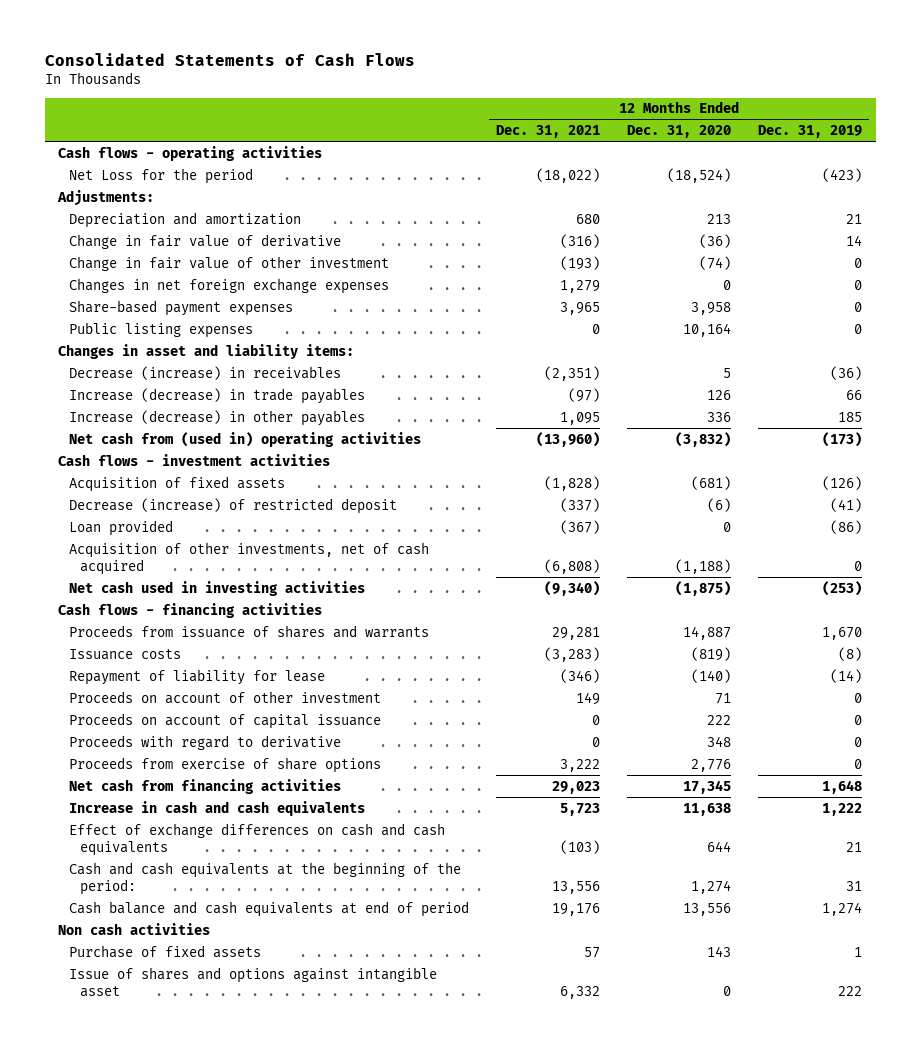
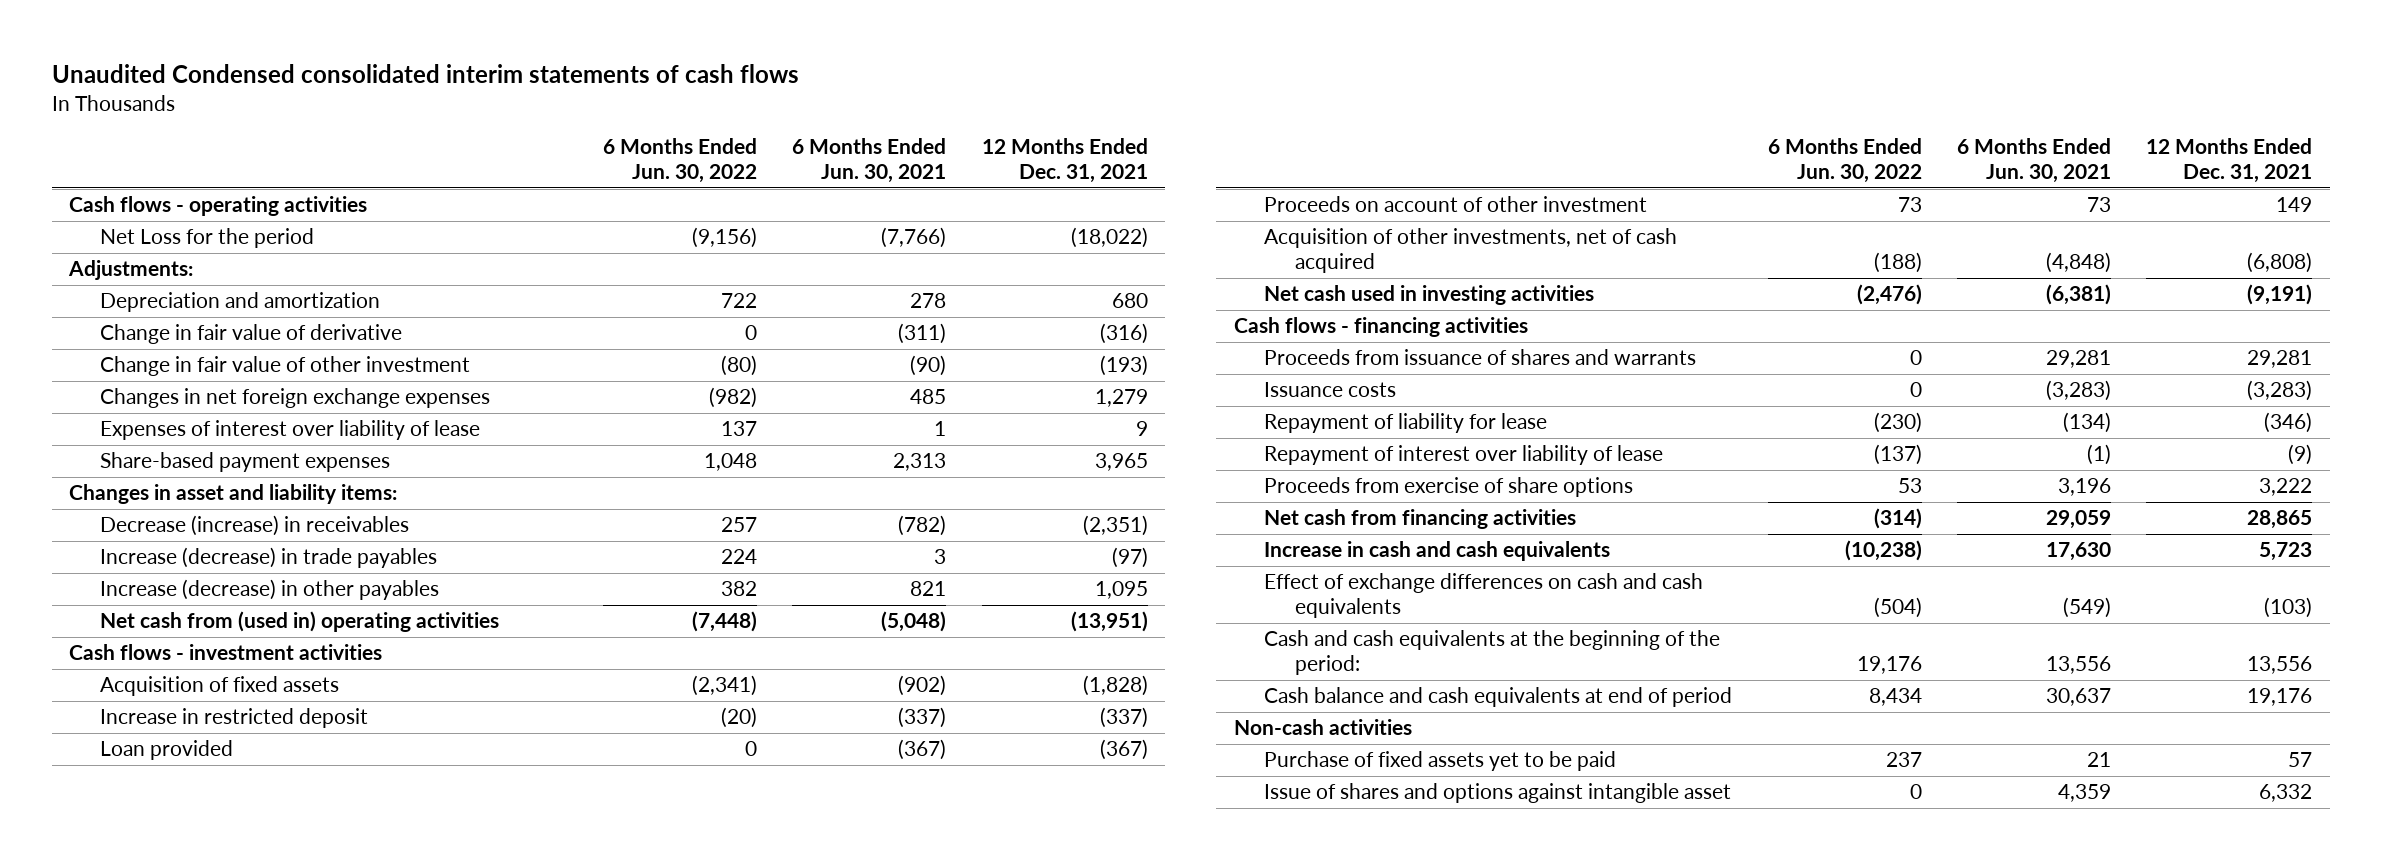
[44,52,415,66] Consolidated Statements of Cash Flows -> [51,64,799,84] Unaudited Condensed consolidated interim statements of cash flows
[627,125,732,139] Dec. 31, 2020 -> none
[758,125,863,139] Dec. 31, 2019 -> none
none -> [603,138,758,184] 6 Months Ended Jun. 30, 2022
none -> [792,138,947,184] 6 Months Ended Jun. 30, 2021
none -> [99,420,480,441] Expenses of interest over liability of lease
[69,321,254,338] Public listing expenses -> none
[536,431,601,447] (13,960) -> [1070,611,1148,633] (13,951)
[69,497,398,514] Decrease (increase) of restricted deposit -> [99,708,368,729] Increase in restricted deposit
[69,690,382,704] Proceeds on account of other investment -> [1264,196,1648,213] Proceeds on account of other investment
[544,580,601,596] (9,340) -> [2247,284,2313,306] (9,191)
[69,712,382,729] Proceeds on account of capital issuance -> none
[69,734,342,750] Proceeds with regard to derivative -> none
none -> [1264,445,1664,466] Repayment of interest over liability of lease
[552,780,601,794] 29,023 -> [2247,510,2313,530] 28,865
[58,922,211,935] Non cash activities -> [1233,719,1412,736] Non-cash activities
[69,944,262,958] Purchase of fixed assets -> [1264,751,1617,772] Purchase of fixed assets yet to be paid

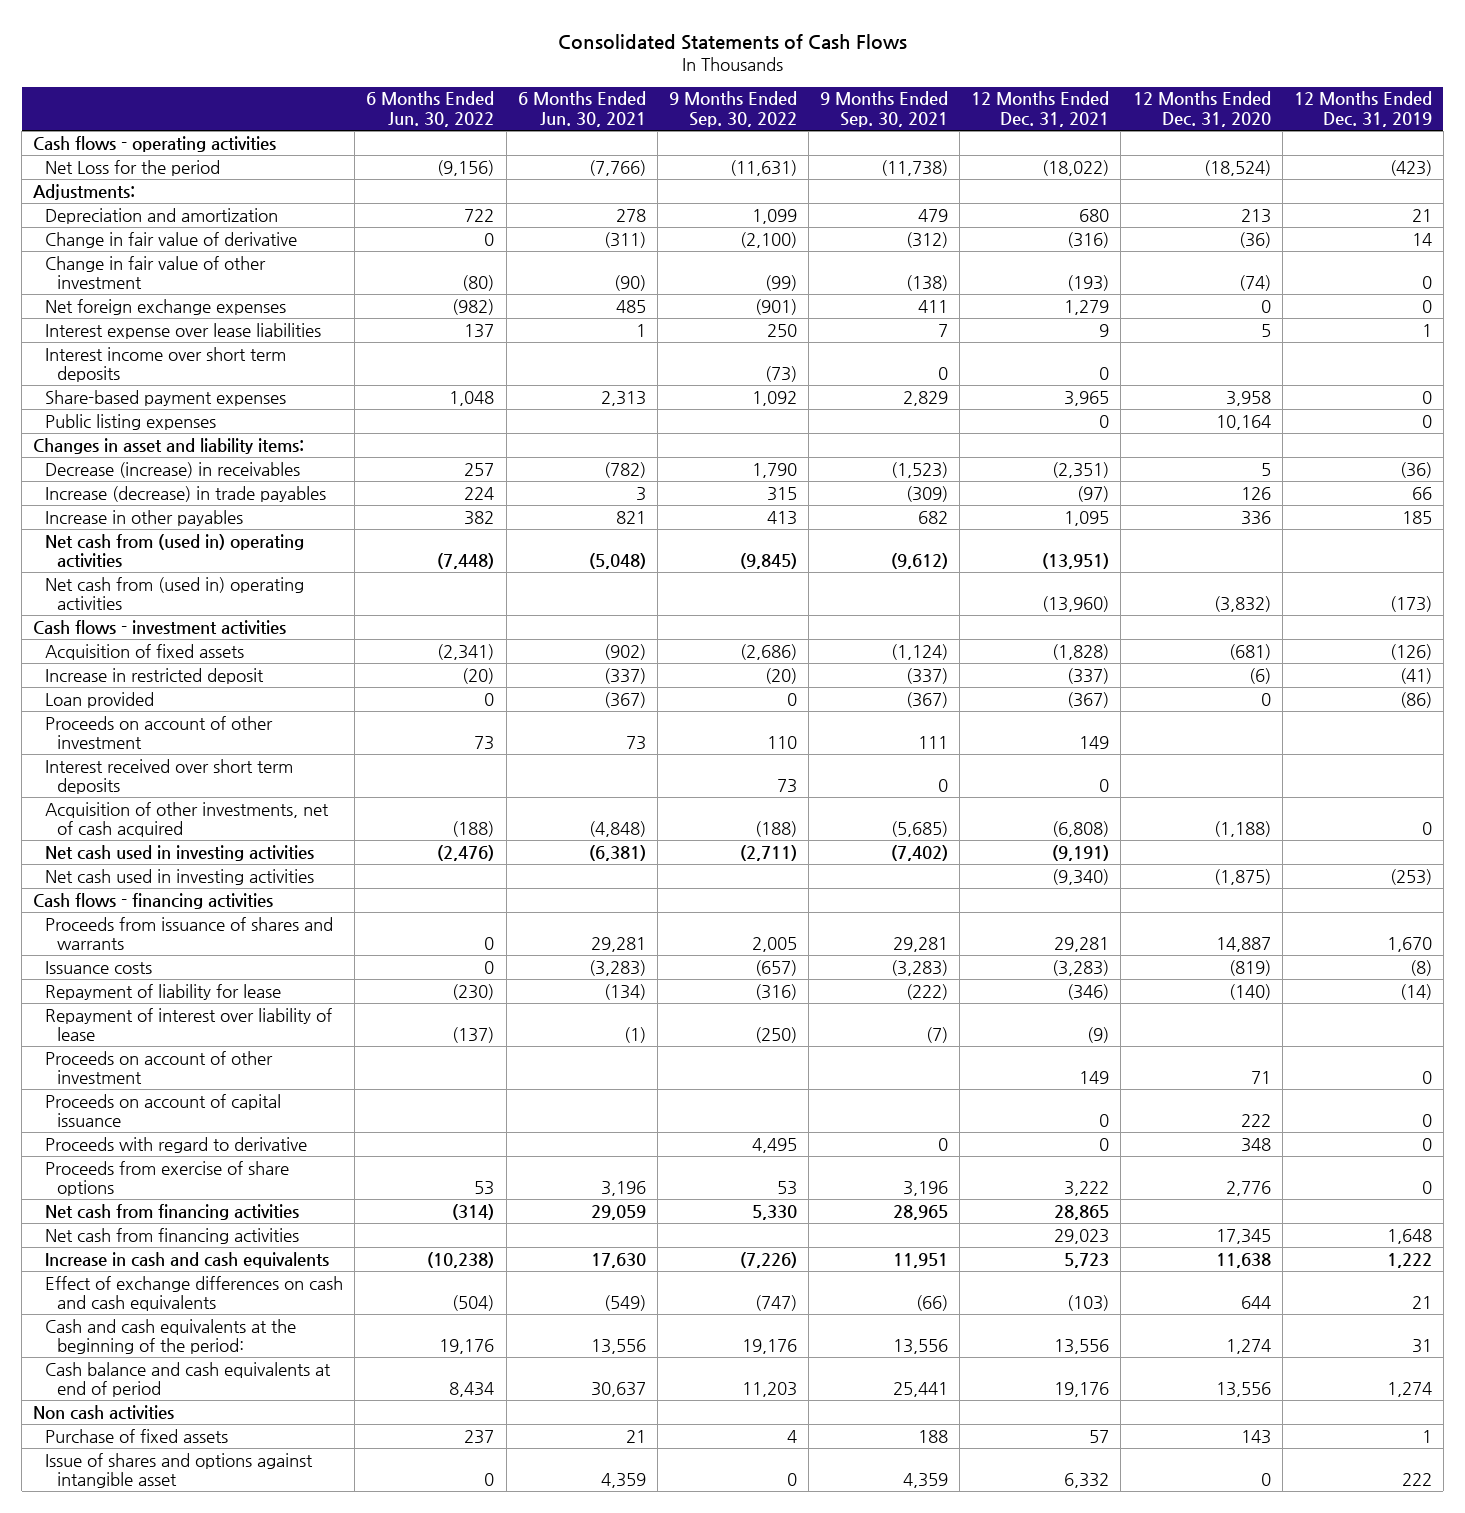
[51,64,799,84] Unaudited Condensed consolidated interim statements of cash flows -> [557,33,907,50] Consolidated Statements of Cash Flows
none -> [668,91,797,128] 9 Months Ended Sep. 30, 2022
none -> [820,91,949,128] 9 Months Ended Sep. 30, 2021
none -> [1132,91,1271,128] 12 Months Ended Dec. 31, 2020
none -> [1293,91,1432,128] 12 Months Ended Dec. 31, 2019
[99,388,490,409] Changes in net foreign exchange expenses -> [45,298,287,315] Net foreign exchange expenses
[99,420,480,441] Expenses of interest over liability of lease -> [45,322,322,339] Interest expense over lease liabilities
none -> [45,346,287,383] Interest income over short term deposits
none -> [45,413,217,430] Public listing expenses
[99,579,439,601] Increase (decrease) in other payables -> [45,509,244,526] Increase in other payables
none -> [45,576,305,611] Net cash from (used in) operating activities
none -> [45,758,294,795] Interest received over short term deposits
none -> [45,868,315,885] Net cash used in investing activities
none -> [45,1050,274,1085] Proceeds on account of other investment
none -> [45,1093,282,1128] Proceeds on account of capital issuance
none -> [45,1136,308,1153] Proceeds with regard to derivative
none -> [45,1227,300,1244] Net cash from financing activities
[1233,719,1412,736] Non-cash activities -> [33,1404,175,1420] Non cash activities
[1264,751,1617,772] Purchase of fixed assets yet to be paid -> [45,1428,229,1443] Purchase of fixed assets

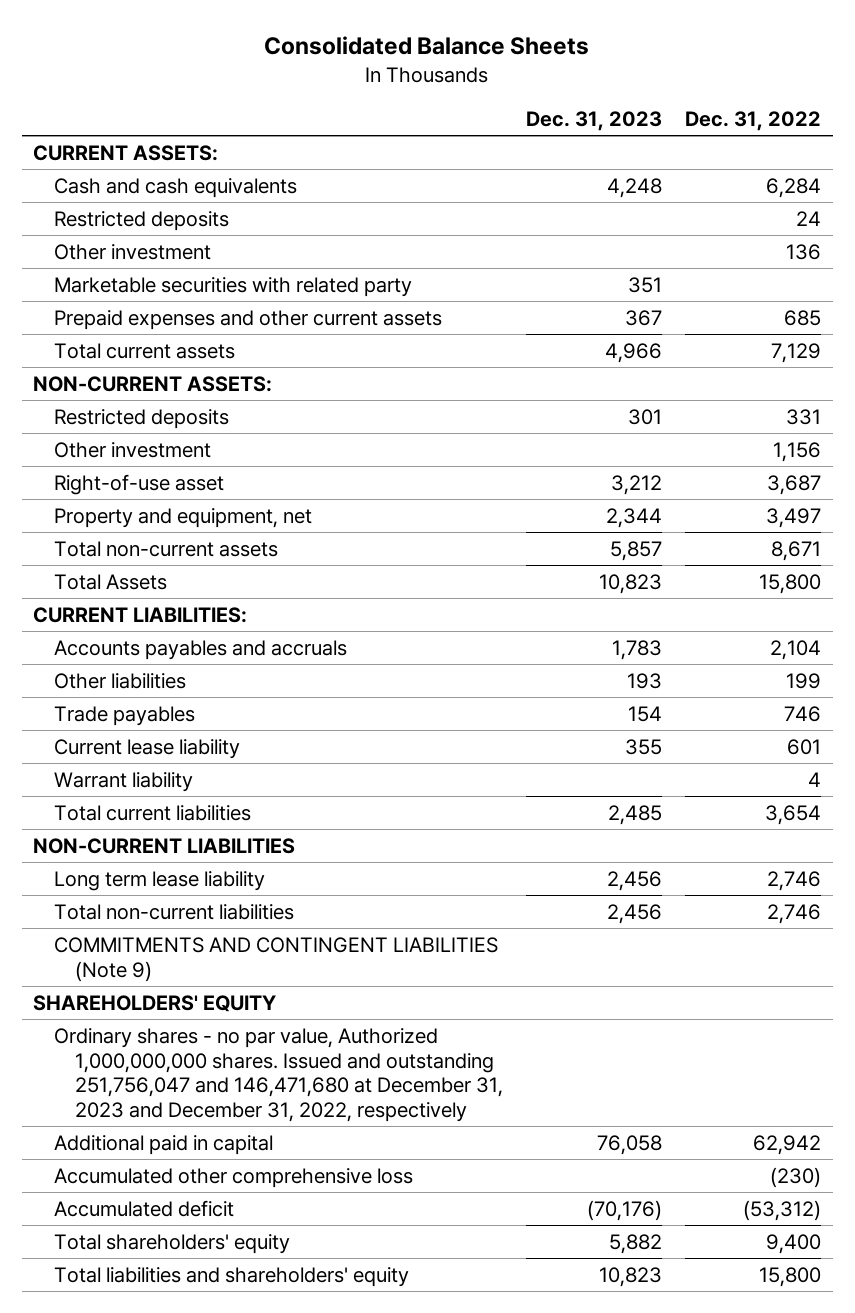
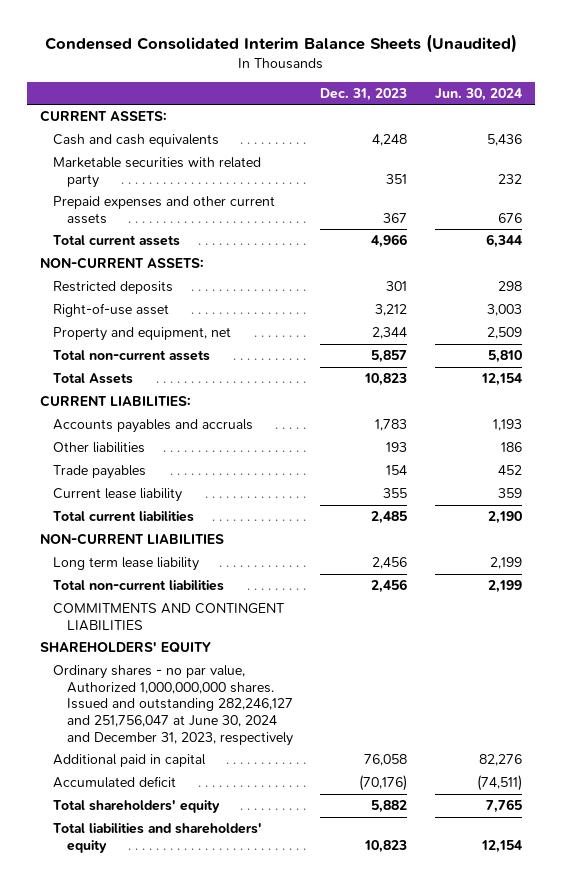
[264,35,590,55] Consolidated Balance Sheets -> [44,33,517,53] Condensed Consolidated Interim Balance Sheets (Unaudited)
[685,111,822,132] Dec. 31, 2022 -> none
none -> [434,87,522,101] Jun. 30, 2024
[54,210,230,231] Restricted deposits -> none
[54,243,212,260] Other investment -> none
[54,441,212,458] Other investment -> none
[54,771,194,792] Warrant liability -> none
[54,936,499,982] COMMITMENTS AND CONTINGENT LIABILITIES (Note 9) -> [53,603,285,631] COMMITMENTS AND CONTINGENT LIABILITIES
[54,1027,504,1122] Ordinary shares - no par value, Authorized 1,000,000,000 shares. Issued and outstanding 251,756,047 and 146,471,680 at December 31, 2023 and December 31, 2022, respectively -> [53,665,293,746] Ordinary shares - no par value, Authorized 1,000,000,000 shares. Issued and outstanding 282,246,127 and 251,756,047 at June 30, 2024 and December 31, 2023, respectively
[54,1167,414,1188] Accumulated other comprehensive loss -> none

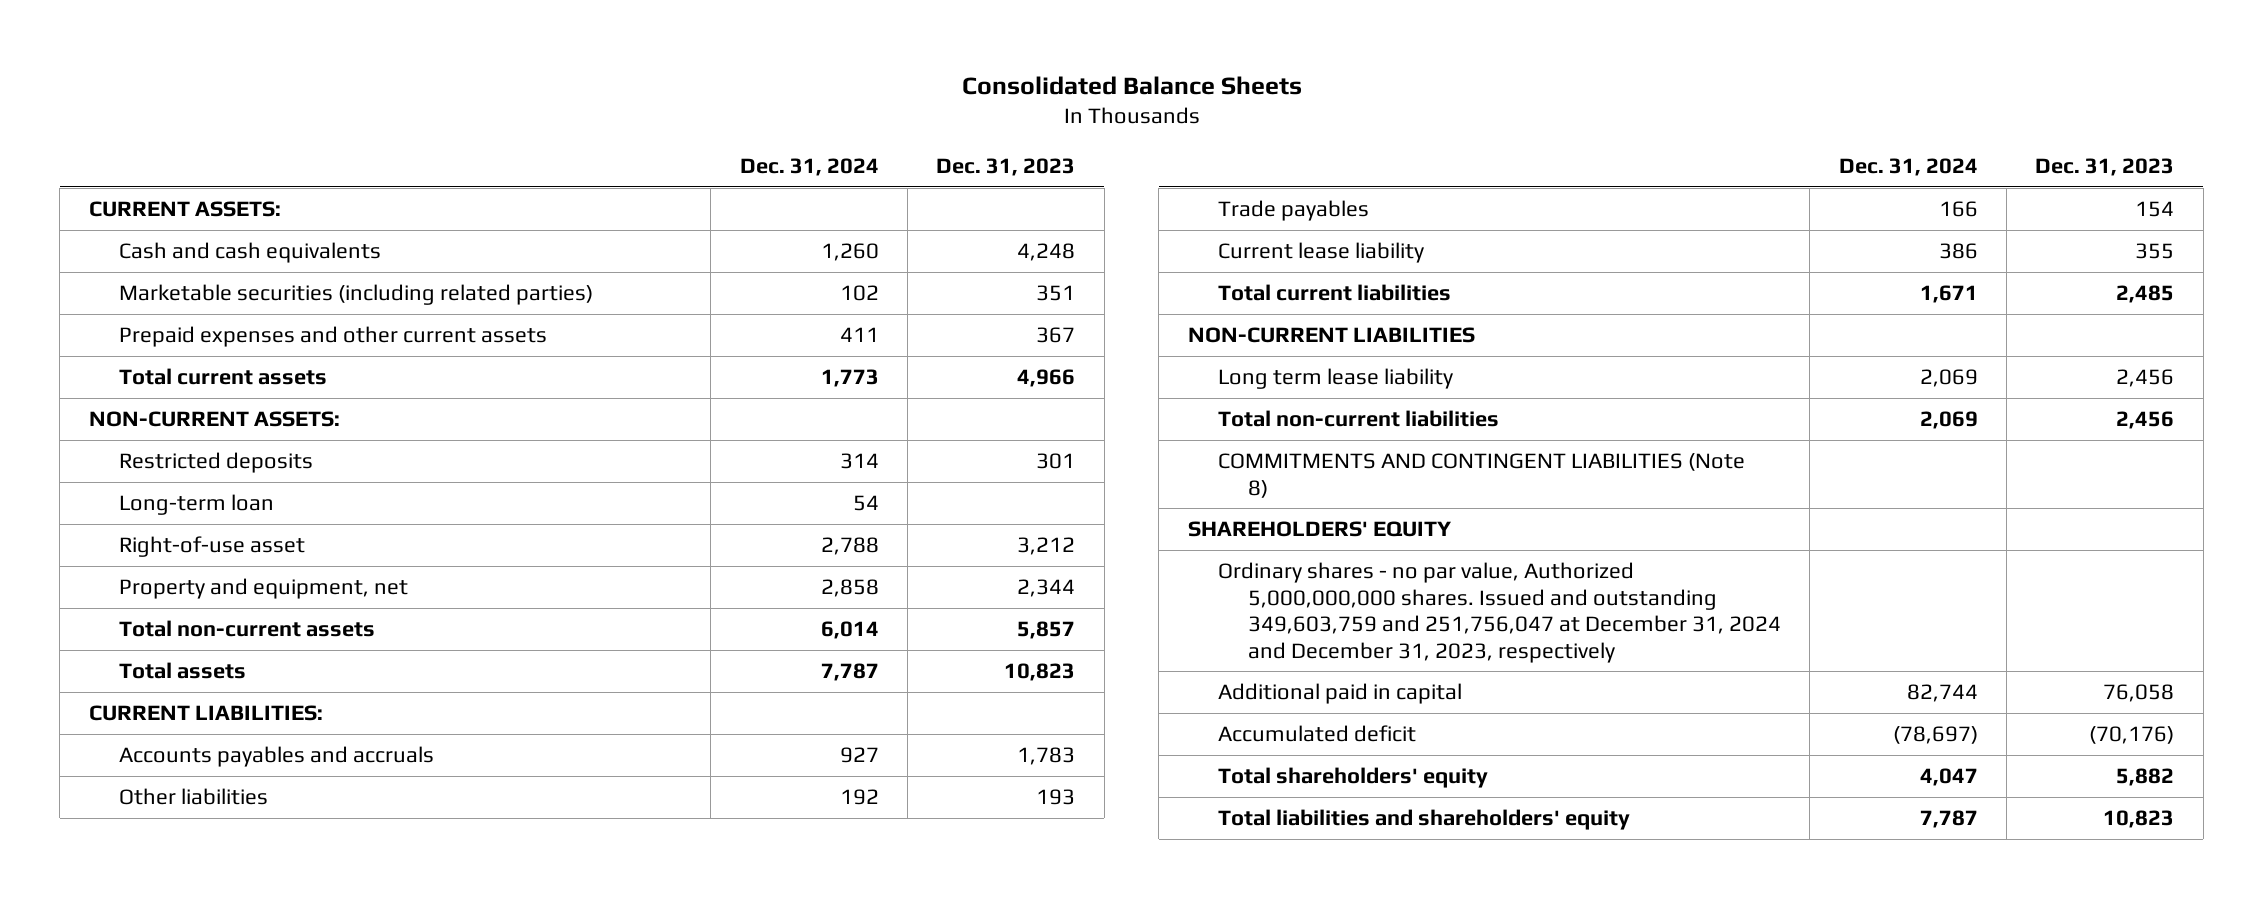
[44,33,517,53] Condensed Consolidated Interim Balance Sheets (Unaudited) -> [961,75,1302,95] Consolidated Balance Sheets
[434,87,522,101] Jun. 30, 2024 -> none
none -> [739,158,879,177] Dec. 31, 2024
[53,157,262,188] Marketable securities with related party -> [118,283,593,305] Marketable securities (including related parties)
none -> [118,493,274,515] Long-term loan
[53,373,134,385] Total Assets -> [118,661,246,679] Total assets
[53,603,285,631] COMMITMENTS AND CONTINGENT LIABILITIES -> [1217,452,1745,498] COMMITMENTS AND CONTINGENT LIABILITIES (Note 8)
[53,665,293,746] Ordinary shares - no par value, Authorized 1,000,000,000 shares. Issued and outstanding 282,246,127 and 251,756,047 at June 30, 2024 and December 31, 2023, respectively -> [1217,561,1781,663] Ordinary shares - no par value, Authorized 5,000,000,000 shares. Issued and outstanding 349,603,759 and 251,756,047 at December 31, 2024 and December 31, 2023, respectively

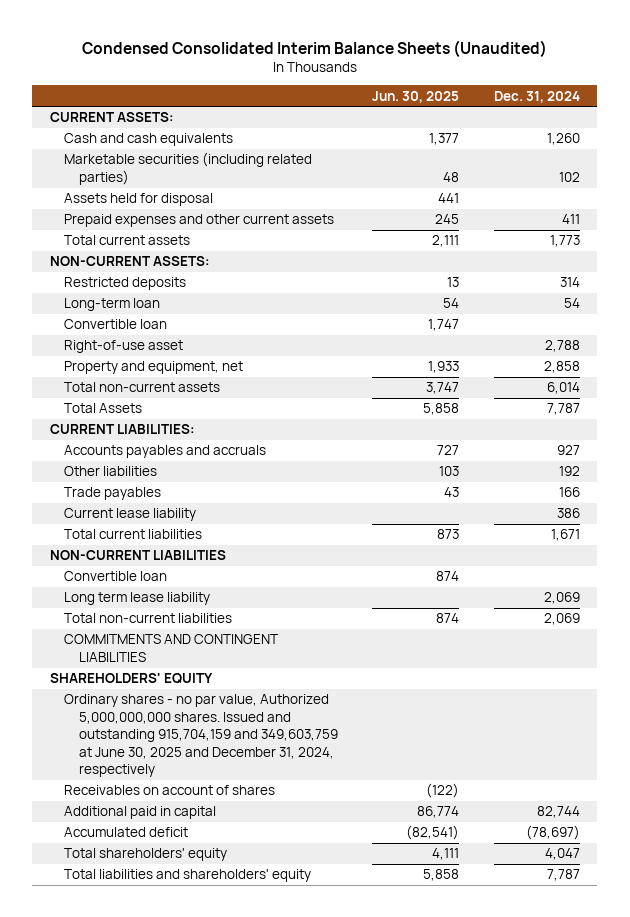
[961,75,1302,95] Consolidated Balance Sheets -> [81,39,547,57] Condensed Consolidated Interim Balance Sheets (Unaudited)
[936,158,1076,177] Dec. 31, 2023 -> none
none -> [372,90,460,103] Jun. 30, 2025
none -> [64,193,214,207] Assets held for disposal
none -> [64,319,168,330] Convertible loan
[118,661,246,679] Total assets -> [64,403,143,414] Total Assets
none -> [64,571,168,582] Convertible loan
[1217,452,1745,498] COMMITMENTS AND CONTINGENT LIABILITIES (Note 8) -> [64,634,279,662] COMMITMENTS AND CONTINGENT LIABILITIES
[1217,561,1781,663] Ordinary shares - no par value, Authorized 5,000,000,000 shares. Issued and outstanding 349,603,759 and 251,756,047 at December 31, 2024 and December 31, 2023, respectively -> [64,694,338,778] Ordinary shares - no par value, Authorized 5,000,000,000 shares. Issued and outstanding 915,704,159 and 349,603,759 at June 30, 2025 and December 31, 2024, respectively
none -> [64,785,276,796] Receivables on account of shares

